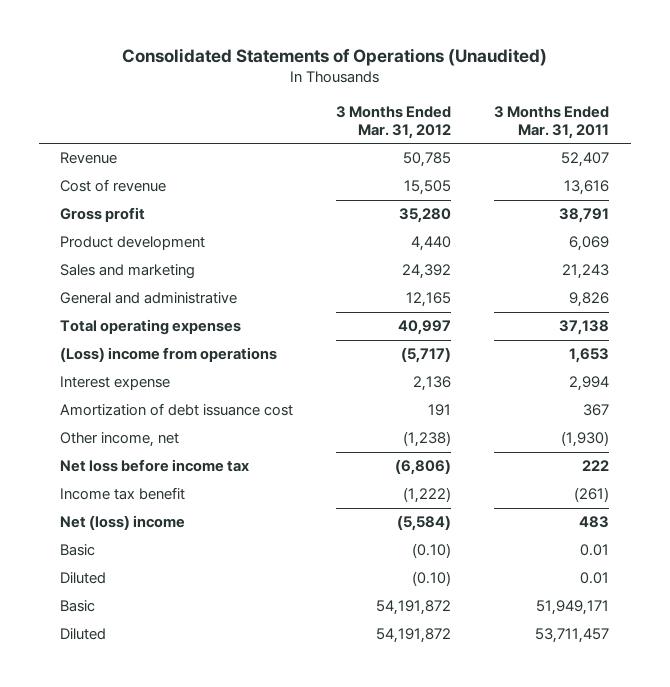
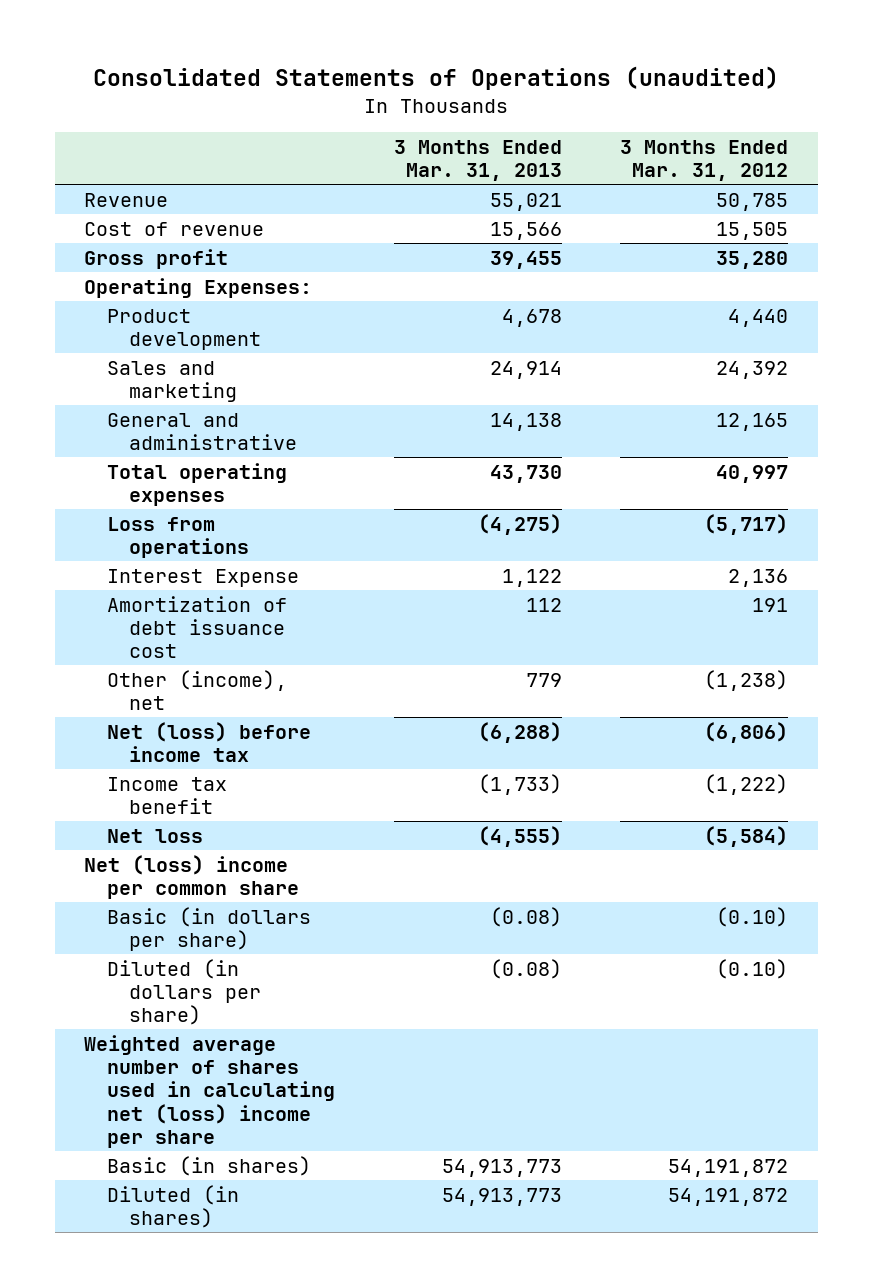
[121,48,547,67] Consolidated Statements of Operations (Unaudited) -> [93,65,780,90] Consolidated Statements of Operations (unaudited)
[494,105,610,139] 3 Months Ended Mar. 31, 2011 -> none
none -> [393,139,562,182] 3 Months Ended Mar. 31, 2013
none -> [84,277,313,298] Operating Expenses:
[60,347,278,363] (Loss) income from operations -> [106,516,250,558] Loss from operations
[60,376,171,391] Interest expense -> [106,568,299,587] Interest Expense
[60,432,180,448] Other income, net -> [106,669,287,710] Other (income), net
[60,459,250,473] Net loss before income tax -> [106,721,311,762] Net (loss) before income tax
[60,515,186,531] Net (loss) income -> [106,828,203,843] Net loss
none -> [84,854,299,899] Net (loss) income per common share
[60,544,96,557] Basic -> [106,906,311,951] Basic (in dollars per share)
[60,572,107,585] Diluted -> [106,958,262,1026] Diluted (in dollars per share)
none -> [84,1034,335,1149] Weighted average number of shares used in calculating net (loss) income per share
[60,600,96,613] Basic -> [106,1155,311,1176] Basic (in shares)
[60,628,107,641] Diluted -> [106,1184,239,1228] Diluted (in shares)

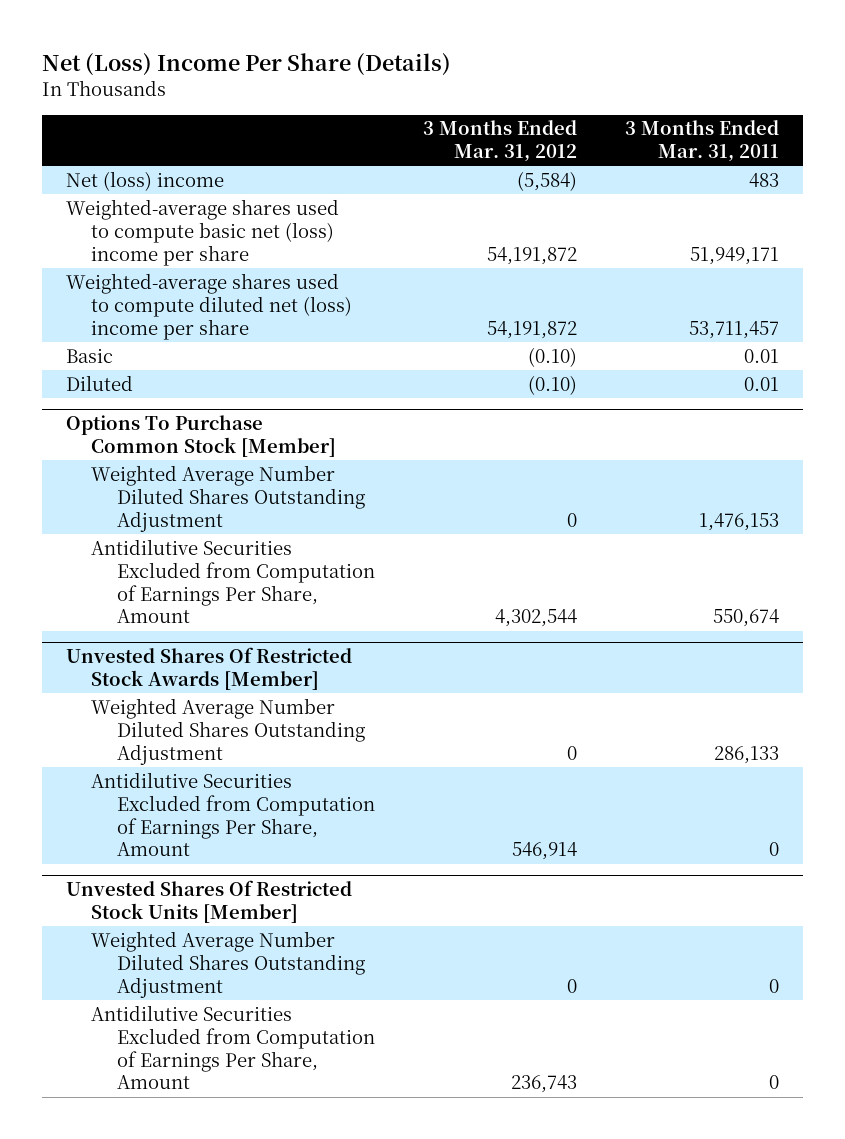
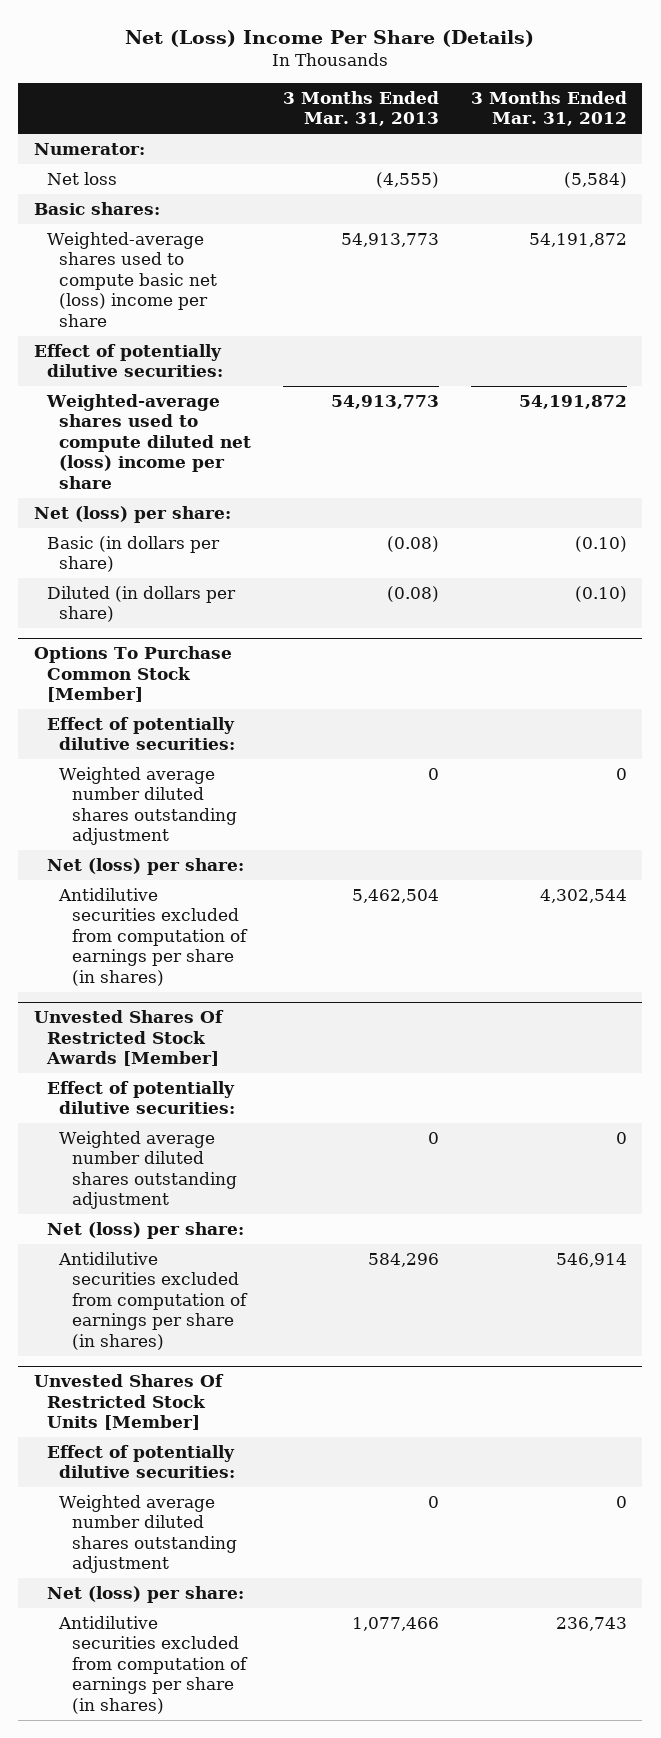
[625,120,780,163] 3 Months Ended Mar. 31, 2011 -> none
none -> [282,90,439,127] 3 Months Ended Mar. 31, 2013
none -> [34,142,146,155] Numerator:
[66,170,225,191] Net (loss) income -> [46,171,117,185] Net loss
none -> [34,201,161,215] Basic shares:
none -> [34,343,223,378] Effect of potentially dilutive securities:
none -> [34,505,232,523] Net (loss) per share:
[66,347,114,363] Basic -> [46,535,220,573] Basic (in dollars per share)
[66,374,134,391] Diluted -> [46,585,236,623] Diluted (in dollars per share)
none -> [46,716,236,751] Effect of potentially dilutive securities:
[91,464,365,532] Weighted Average Number Diluted Shares Outstanding Adjustment -> [59,766,237,846] Weighted average number diluted shares outstanding adjustment
none -> [46,857,244,875] Net (loss) per share:
[91,538,375,624] Antidilutive Securities Excluded from Computation of Earnings Per Share, Amount -> [58,887,248,986] Antidilutive securities excluded from computation of earnings per share (in shares)
none -> [46,1080,236,1115] Effect of potentially dilutive securities:
[91,697,365,765] Weighted Average Number Diluted Shares Outstanding Adjustment -> [59,1130,237,1210] Weighted average number diluted shares outstanding adjustment
none -> [46,1221,244,1239] Net (loss) per share:
[91,771,375,857] Antidilutive Securities Excluded from Computation of Earnings Per Share, Amount -> [58,1251,248,1350] Antidilutive securities excluded from computation of earnings per share (in shares)
none -> [46,1444,236,1479] Effect of potentially dilutive securities:
[91,930,365,998] Weighted Average Number Diluted Shares Outstanding Adjustment -> [59,1494,237,1574] Weighted average number diluted shares outstanding adjustment
none -> [46,1585,244,1603] Net (loss) per share:
[91,1004,375,1090] Antidilutive Securities Excluded from Computation of Earnings Per Share, Amount -> [58,1615,248,1714] Antidilutive securities excluded from computation of earnings per share (in shares)

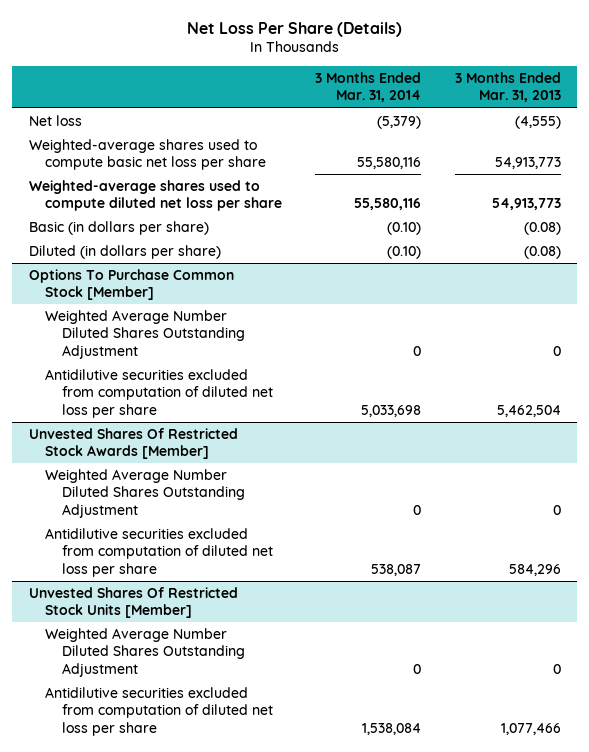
[125,30,535,48] Net (Loss) Income Per Share (Details) -> [186,21,402,37] Net Loss Per Share (Details)
[470,90,627,127] 3 Months Ended Mar. 31, 2012 -> none
none -> [315,72,422,103] 3 Months Ended Mar. 31, 2014
[34,142,146,155] Numerator: -> none
[34,201,161,215] Basic shares: -> none
[34,343,223,378] Effect of potentially dilutive securities: -> none
[34,505,232,523] Net (loss) per share: -> none
[46,231,218,327] Weighted-average shares used to compute basic net (loss) income per share -> [28,138,267,171] Weighted-average shares used to compute basic net loss per share
[45,393,252,489] Weighted-average shares used to compute diluted net (loss) income per share -> [28,179,283,212] Weighted-average shares used to compute diluted net loss per share
[46,716,236,751] Effect of potentially dilutive securities: -> none
[46,857,244,875] Net (loss) per share: -> none
[59,766,237,846] Weighted average number diluted shares outstanding adjustment -> [45,309,245,359] Weighted Average Number Diluted Shares Outstanding Adjustment
[58,887,248,986] Antidilutive securities excluded from computation of earnings per share (in shares) -> [45,368,273,418] Antidilutive securities excluded from computation of diluted net loss per share
[46,1080,236,1115] Effect of potentially dilutive securities: -> none
[46,1221,244,1239] Net (loss) per share: -> none
[59,1130,237,1210] Weighted average number diluted shares outstanding adjustment -> [45,468,245,518] Weighted Average Number Diluted Shares Outstanding Adjustment
[58,1251,248,1350] Antidilutive securities excluded from computation of earnings per share (in shares) -> [45,527,273,577] Antidilutive securities excluded from computation of diluted net loss per share
[46,1444,236,1479] Effect of potentially dilutive securities: -> none
[46,1585,244,1603] Net (loss) per share: -> none
[59,1494,237,1574] Weighted average number diluted shares outstanding adjustment -> [45,627,245,677] Weighted Average Number Diluted Shares Outstanding Adjustment
[58,1615,248,1714] Antidilutive securities excluded from computation of earnings per share (in shares) -> [45,686,273,736] Antidilutive securities excluded from computation of diluted net loss per share

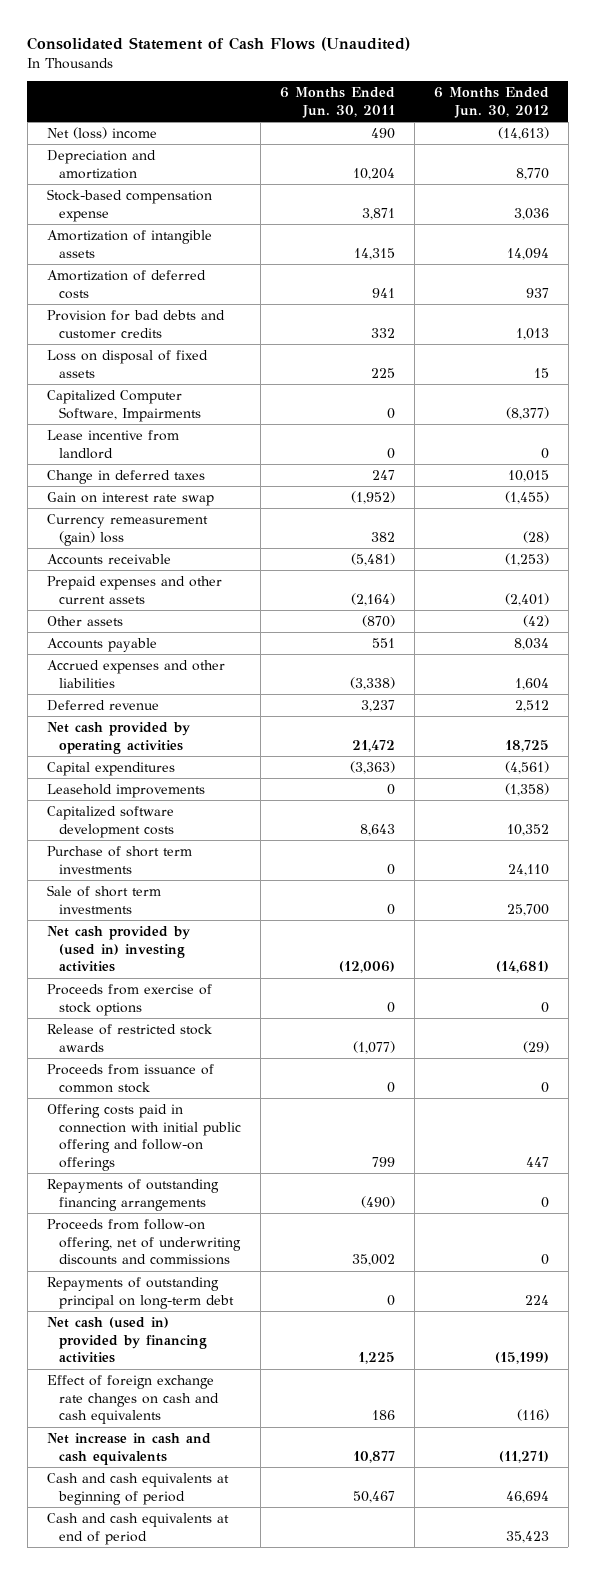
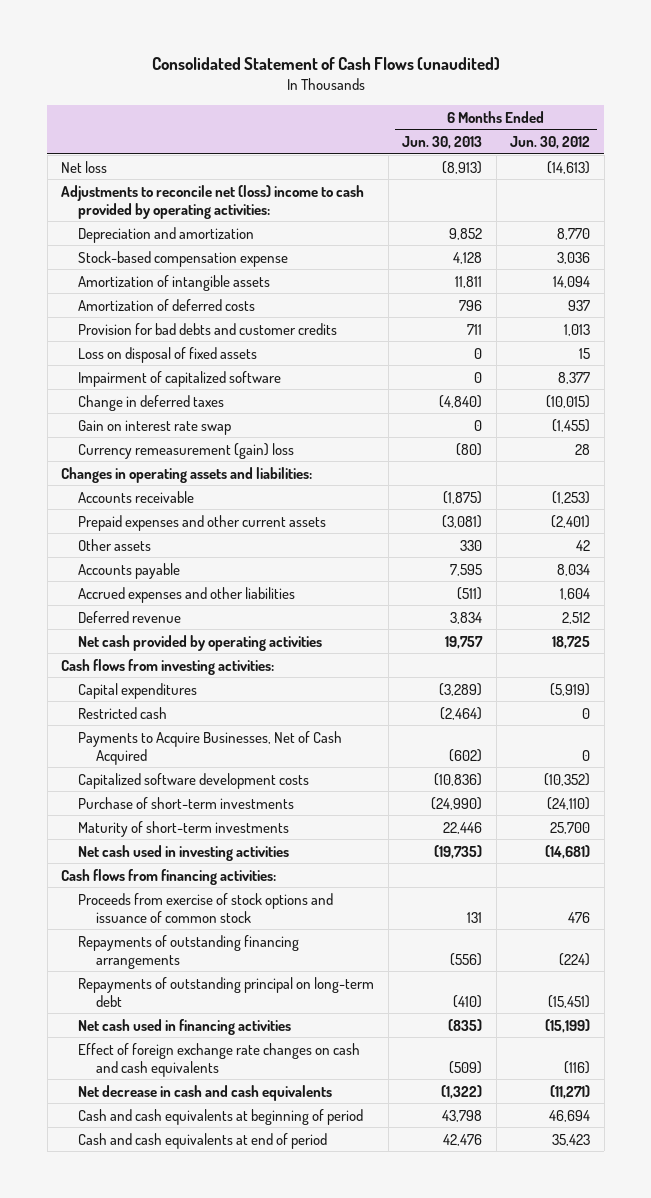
[27,36,411,51] Consolidated Statement of Cash Flows (Unaudited) -> [151,57,500,71] Consolidated Statement of Cash Flows (unaudited)
[279,87,395,119] 6 Months Ended Jun. 30, 2011 -> none
none -> [402,135,483,149] Jun. 30, 2013
[46,126,157,139] Net (loss) income -> [61,160,108,173] Net loss
none -> [61,184,365,219] Adjustments to reconcile net (loss) income to cash provided by operating activities:
[46,429,179,459] Lease incentive from landlord -> none
[46,389,201,422] Capitalized Computer Software, Impairments -> [78,370,282,387] Impairment of capitalized software
[505,406,549,420] (8,377) -> [558,371,591,384] 8,377
[507,469,549,482] 10,015 -> [546,394,591,408] (10,015)
[522,530,549,543] (28) -> [575,443,591,455] 28
none -> [61,466,313,483] Changes in operating assets and liabilities:
[522,614,549,627] (42) -> [576,539,591,551] 42
[46,783,205,798] Leasehold improvements -> none
[46,1023,212,1052] Release of restricted stock awards -> none
[46,1063,214,1093] Proceeds from issuance of common stock -> none
[46,1103,241,1172] Offering costs paid in connection with initial public offering and follow-on offerings -> none
[46,1218,241,1266] Proceeds from follow-on offering, net of underwriting discounts and commissions -> none
none -> [61,658,275,675] Cash flows from investing activities:
[504,760,549,774] (4,561) -> [550,682,591,696] (5,919)
none -> [78,706,168,719] Restricted cash
none -> [78,730,343,765] Payments to Acquire Businesses, Net of Cash Acquired
[506,823,549,836] 10,352 -> [544,772,591,786] (10,352)
[46,845,192,874] Purchase of short term investments -> [78,796,295,809] Purchase of short-term investments
[507,863,549,876] 24,110 -> [547,796,591,810] (24,110)
[46,884,161,914] Sale of short term investments -> [78,820,290,837] Maturity of short-term investments
[46,925,190,973] Net cash provided by (used in) investing activities -> [78,844,290,861] Net cash used in investing activities
none -> [61,868,277,885] Cash flows from financing activities:
[46,983,212,1016] Proceeds from exercise of stock options -> [78,892,334,923] Proceeds from exercise of stock options and issuance of common stock
[540,1001,549,1013] 0 -> [568,911,591,923] 476
[540,1196,549,1208] 0 -> [559,952,591,966] (224)
[524,1294,549,1305] 224 -> [548,994,591,1008] (15,451)
[46,1316,207,1364] Net cash (used in) provided by financing activities -> [78,1018,292,1035] Net cash used in financing activities
[46,1432,211,1465] Net increase in cash and cash equivalents -> [78,1084,333,1101] Net decrease in cash and cash equivalents

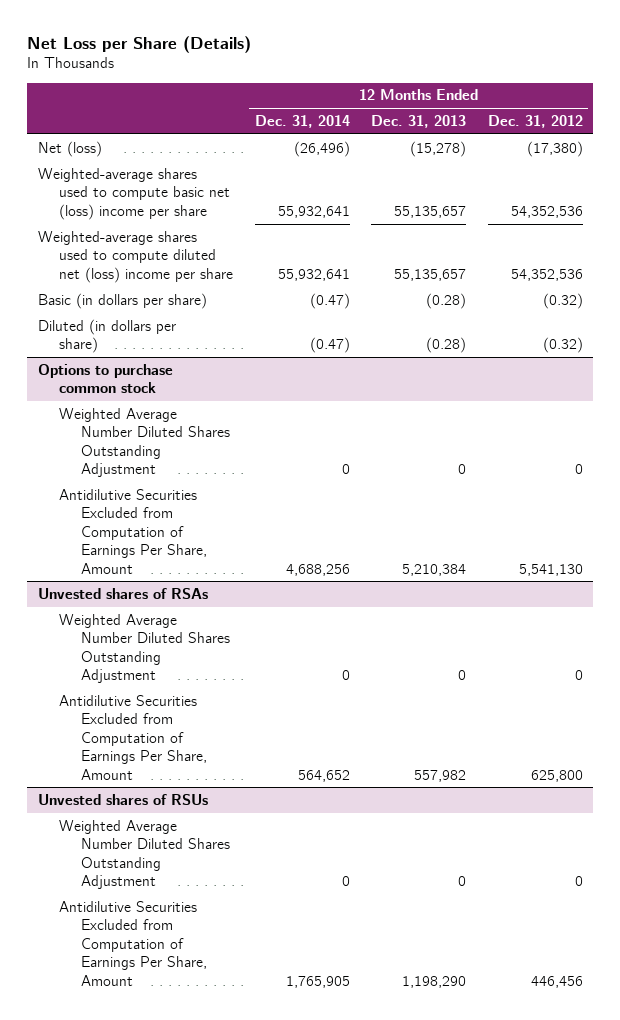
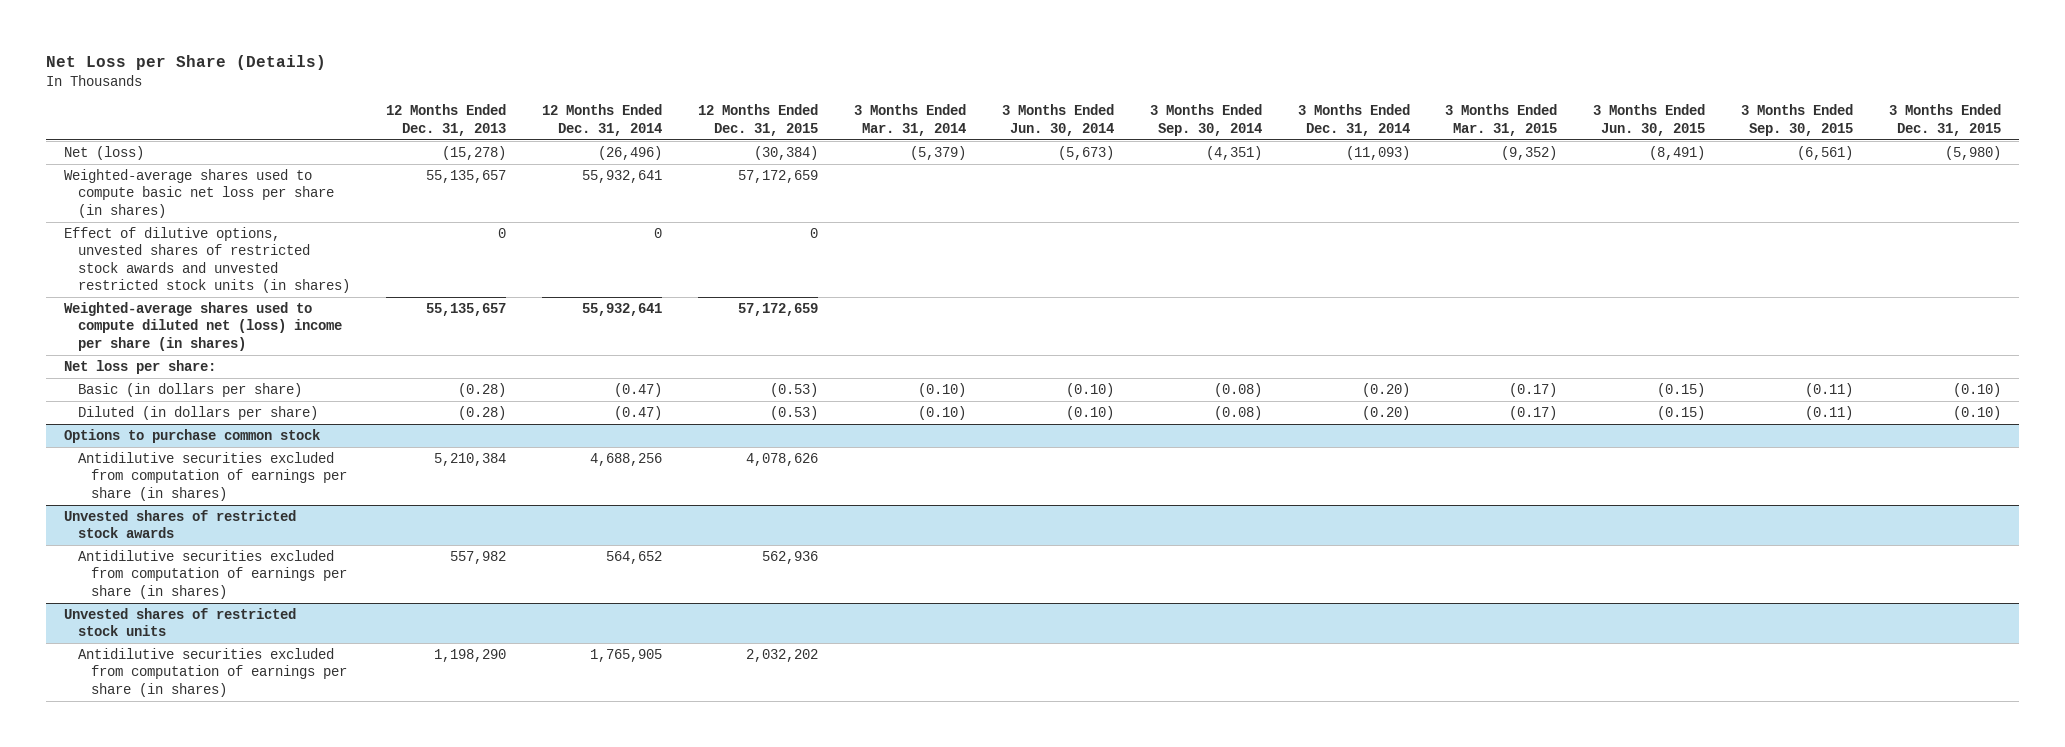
[487,114,583,128] Dec. 31, 2012 -> none
none -> [697,104,818,136] 12 Months Ended Dec. 31, 2015
none -> [853,104,966,136] 3 Months Ended Mar. 31, 2014
none -> [1001,104,1114,136] 3 Months Ended Jun. 30, 2014
none -> [1149,104,1262,136] 3 Months Ended Sep. 30, 2014
none -> [1297,104,1410,136] 3 Months Ended Dec. 31, 2014
none -> [1445,104,1558,136] 3 Months Ended Mar. 31, 2015
none -> [1593,104,1706,136] 3 Months Ended Jun. 30, 2015
none -> [1741,104,1854,136] 3 Months Ended Sep. 30, 2015
none -> [1889,104,2002,136] 3 Months Ended Dec. 31, 2015
[37,167,231,220] Weighted-average shares used to compute basic net (loss) income per share -> [63,168,334,218] Weighted-average shares used to compute basic net loss per share (in shares)
none -> [63,226,350,294] Effect of dilutive options, unvested shares of restricted stock awards and unvested restricted stock units (in shares)
[37,230,234,283] Weighted-average shares used to compute diluted net (loss) income per share -> [63,301,342,351] Weighted-average shares used to compute diluted net (loss) income per share (in shares)
none -> [63,359,216,374] Net loss per share:
[59,407,230,478] Weighted Average Number Diluted Shares Outstanding Adjustment -> none
[59,613,230,684] Weighted Average Number Diluted Shares Outstanding Adjustment -> none
[59,819,230,890] Weighted Average Number Diluted Shares Outstanding Adjustment -> none
[59,488,207,574] Antidilutive Securities Excluded from Computation of Earnings Per Share, Amount -> [77,451,348,501] Antidilutive securities excluded from computation of earnings per share (in shares)
[37,587,208,599] Unvested shares of RSAs -> [63,509,296,539] Unvested shares of restricted stock awards
[59,694,207,780] Antidilutive Securities Excluded from Computation of Earnings Per Share, Amount -> [77,549,348,599] Antidilutive securities excluded from computation of earnings per share (in shares)
[37,793,208,805] Unvested shares of RSUs -> [63,607,296,637] Unvested shares of restricted stock units
[59,900,207,986] Antidilutive Securities Excluded from Computation of Earnings Per Share, Amount -> [77,647,348,697] Antidilutive securities excluded from computation of earnings per share (in shares)

